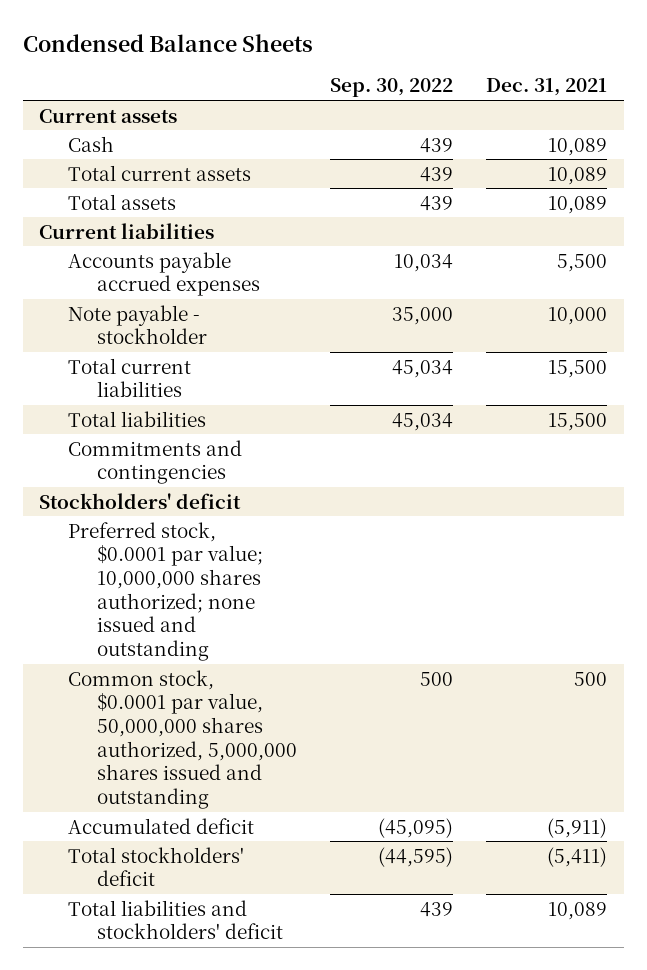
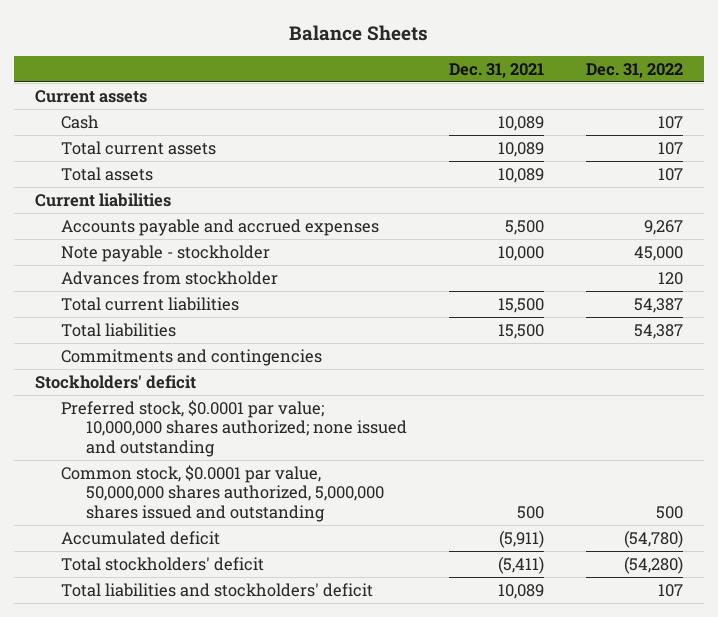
[22,33,313,52] Condensed Balance Sheets -> [289,24,429,41] Balance Sheets
[330,78,454,98] Sep. 30, 2022 -> none
none -> [586,63,684,79] Dec. 31, 2022
[68,251,261,297] Accounts payable accrued expenses -> [60,218,379,236] Accounts payable and accrued expenses
none -> [60,270,278,285] Advances from stockholder

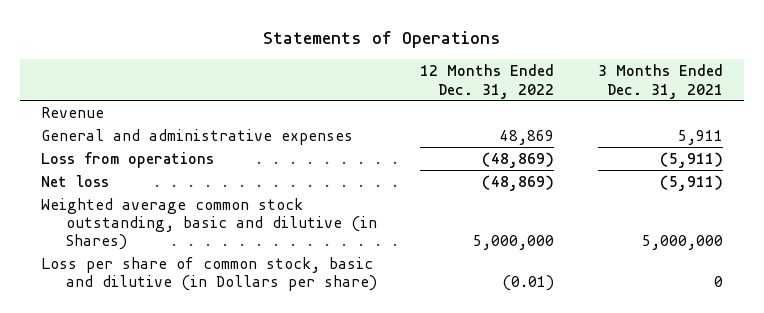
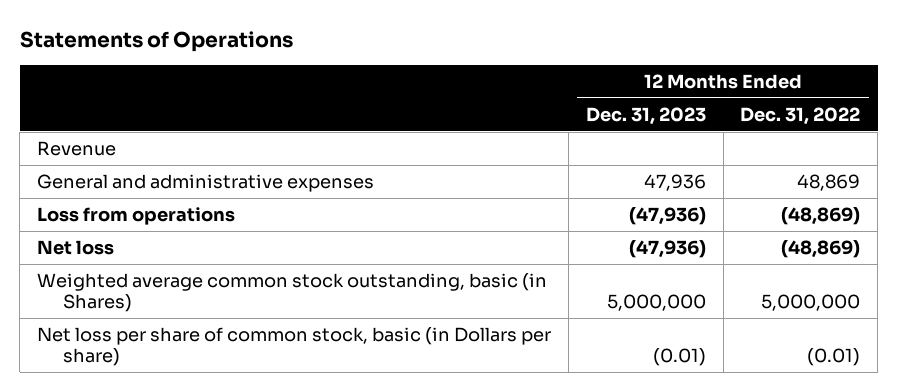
[597,64,723,99] 3 Months Ended Dec. 31, 2021 -> none
none -> [585,106,706,125] Dec. 31, 2023
[41,197,377,251] Weighted average common stock outstanding, basic and dilutive (in Shares) -> [37,272,548,313] Weighted average common stock outstanding, basic (in Shares)
[41,256,377,292] Loss per share of common stock, basic and dilutive (in Dollars per share) -> [37,326,552,367] Net loss per share of common stock, basic (in Dollars per share)

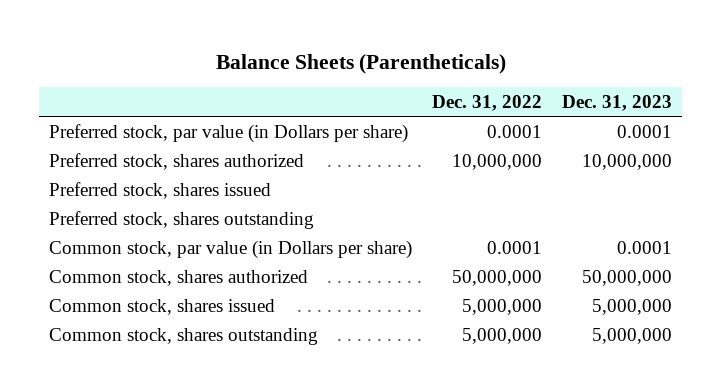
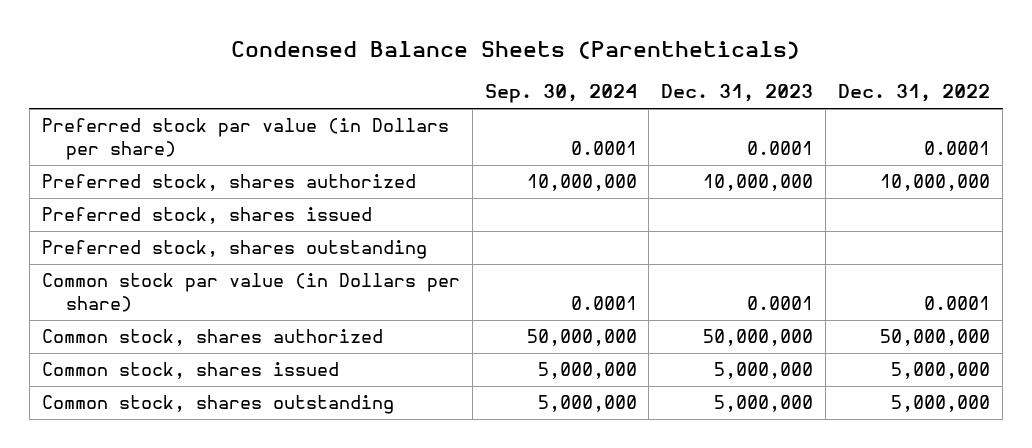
[215,53,506,74] Balance Sheets (Parentheticals) -> [230,41,800,60] Condensed Balance Sheets (Parentheticals)
none -> [484,84,637,104] Sep. 30, 2024
[49,123,409,143] Preferred stock, par value (in Dollars per share) -> [41,118,449,161] Preferred stock par value (in Dollars per share)
[49,239,413,259] Common stock, par value (in Dollars per share) -> [41,273,460,313] Common stock par value (in Dollars per share)

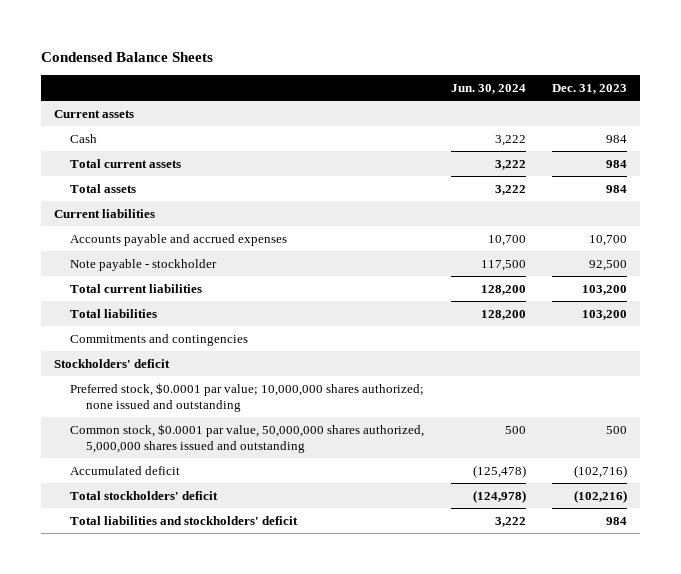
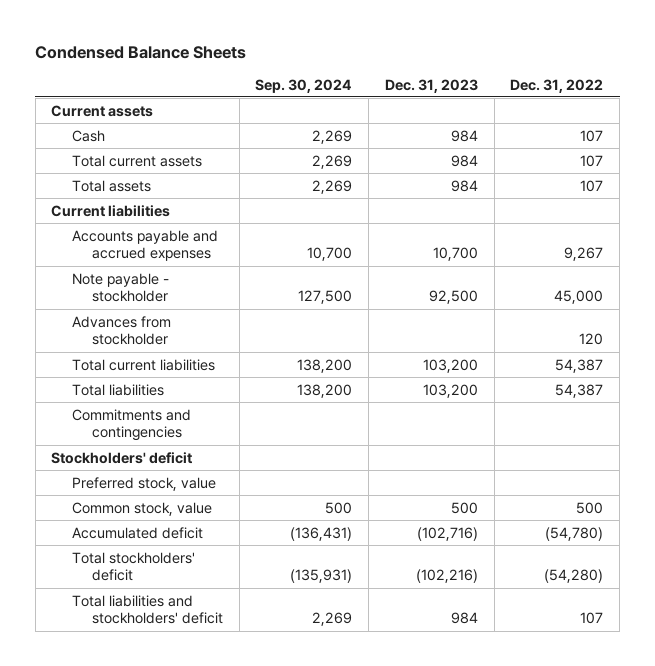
[450,83,526,94] Jun. 30, 2024 -> none
none -> [255,78,353,93] Sep. 30, 2024
none -> [510,78,604,93] Dec. 31, 2022
none -> [71,315,171,346] Advances from stockholder
[70,383,425,412] Preferred stock, $0.0001 par value; 10,000,000 shares authorized; none issued and outstanding -> [71,476,216,491] Preferred stock, value
[70,424,425,453] Common stock, $0.0001 par value, 50,000,000 shares authorized, 5,000,000 shares issued and outstanding -> [71,501,212,516] Common stock, value

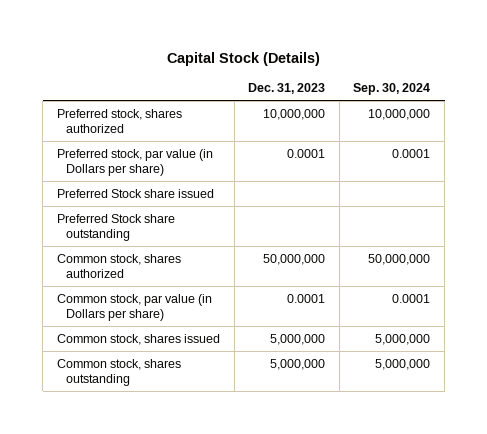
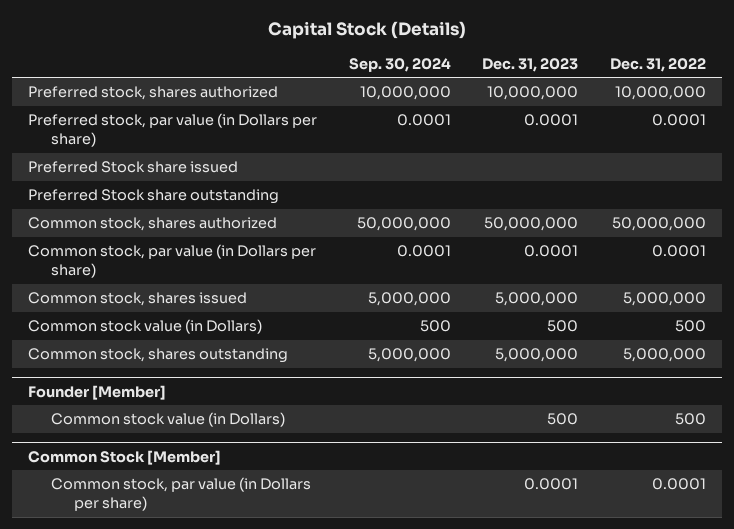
none -> [610,57,707,72] Dec. 31, 2022
none -> [28,319,263,335] Common stock value (in Dollars)
none -> [28,384,167,400] Founder [Member]
none -> [50,412,285,428] Common stock value (in Dollars)
none -> [28,449,222,465] Common Stock [Member]
none -> [50,477,311,512] Common stock, par value (in Dollars per share)

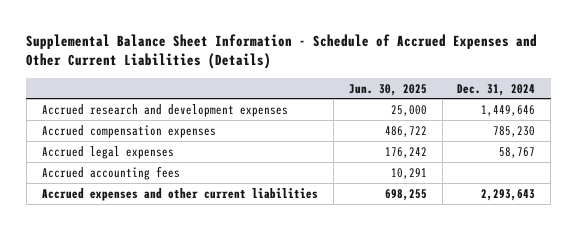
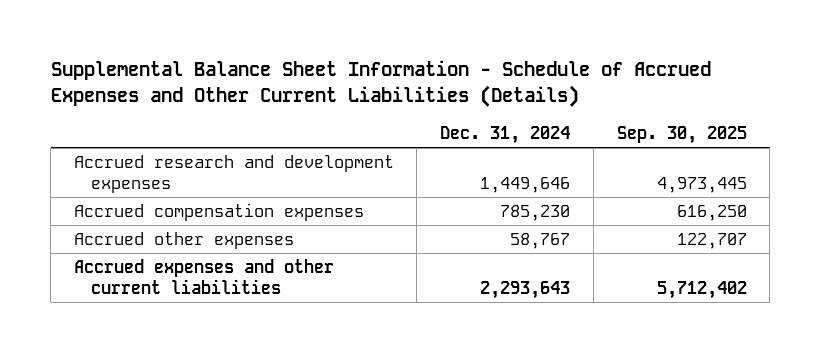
[348,83,427,96] Jun. 30, 2025 -> none
none -> [616,125,747,144] Sep. 30, 2025
[41,165,180,180] Accrued accounting fees -> none
[41,145,174,159] Accrued legal expenses -> [73,231,294,249] Accrued other expenses

